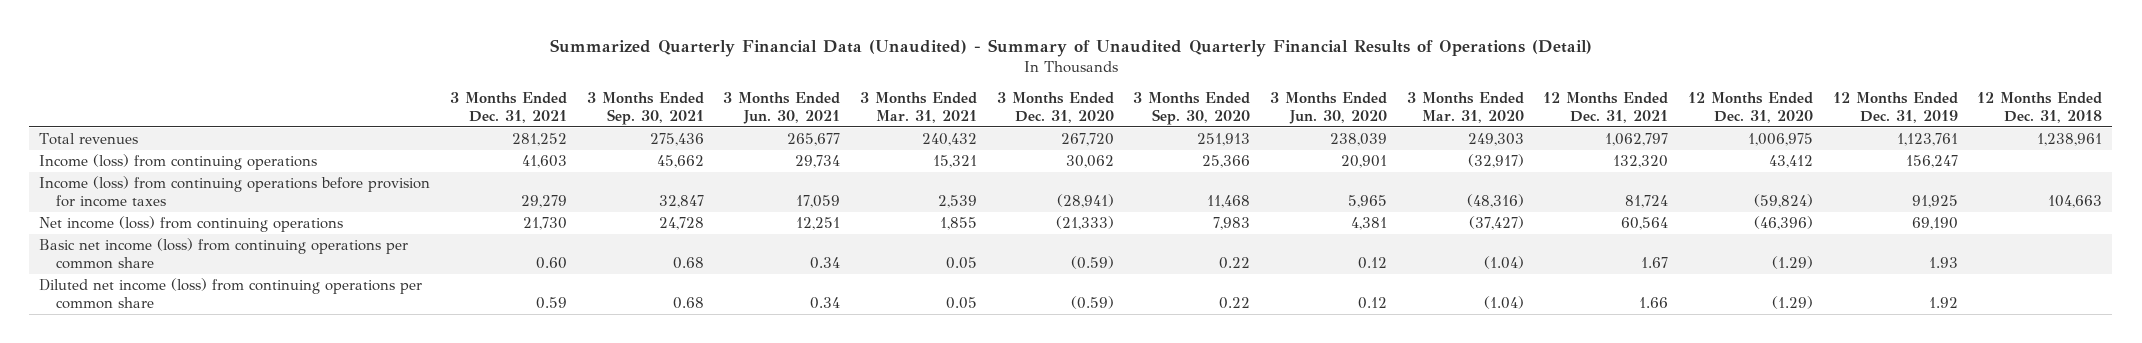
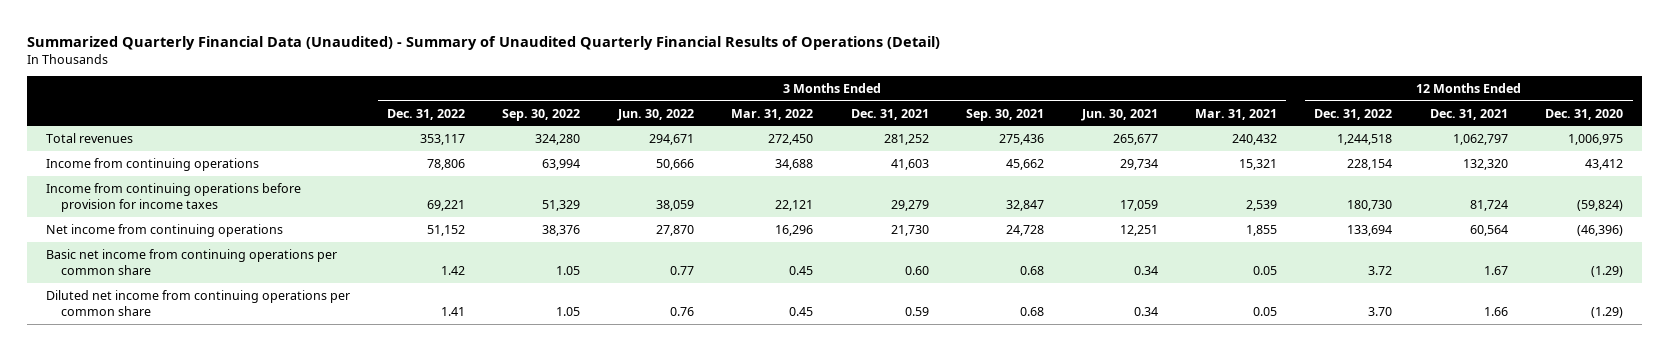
[996,92,1114,123] 3 Months Ended Dec. 31, 2020 -> none
[1133,92,1251,125] 3 Months Ended Sep. 30, 2020 -> none
[1270,92,1388,124] 3 Months Ended Jun. 30, 2020 -> none
[1406,92,1524,123] 3 Months Ended Mar. 31, 2020 -> none
[1832,92,1958,123] 12 Months Ended Dec. 31, 2019 -> none
[1977,92,2103,123] 12 Months Ended Dec. 31, 2018 -> none
none -> [387,108,466,120] Dec. 31, 2022
none -> [502,108,581,121] Sep. 30, 2022
none -> [616,108,694,121] Jun. 30, 2022
none -> [731,108,814,120] Mar. 31, 2022
none -> [1314,108,1393,120] Dec. 31, 2022
[39,154,318,171] Income (loss) from continuing operations -> [45,157,259,171] Income from continuing operations
[39,176,431,207] Income (loss) from continuing operations before provision for income taxes -> [45,182,301,213] Income from continuing operations before provision for income taxes
[39,216,344,233] Net income (loss) from continuing operations -> [45,223,283,237] Net income from continuing operations
[39,238,409,269] Basic net income (loss) from continuing operations per common share -> [45,248,337,276] Basic net income from continuing operations per common share
[39,278,423,309] Diluted net income (loss) from continuing operations per common share -> [45,289,350,317] Diluted net income from continuing operations per common share

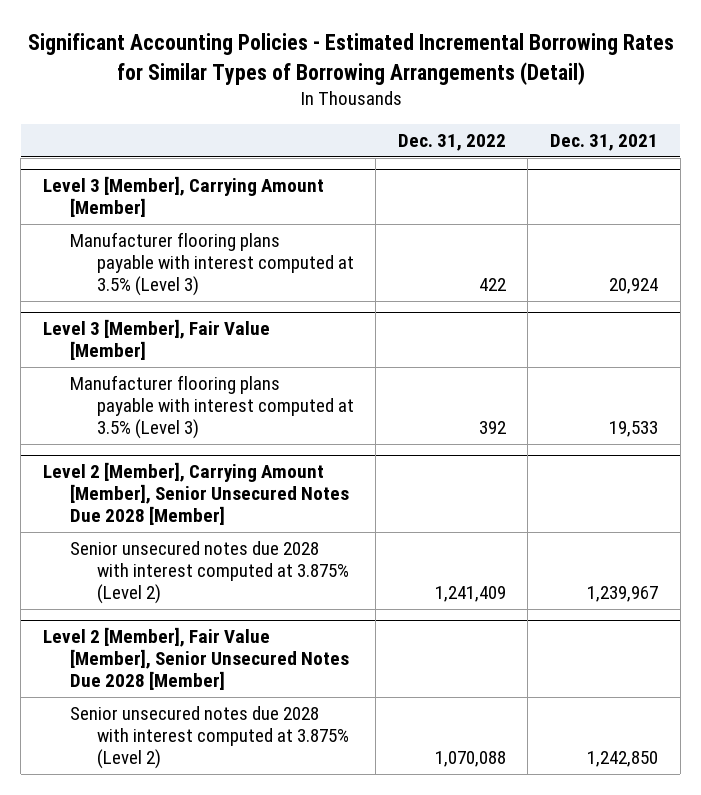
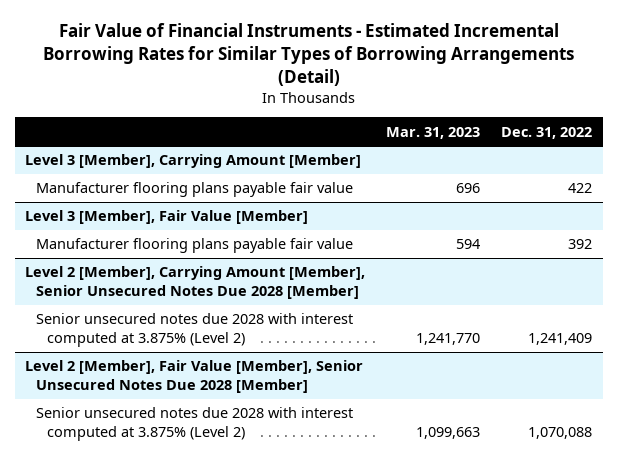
[27,33,674,85] Significant Accounting Policies - Estimated Incremental Borrowing Rates for Similar Types of Borrowing Arrangements (Detail) -> [42,23,574,86] Fair Value of Financial Instruments - Estimated Incremental Borrowing Rates for Similar Types of Borrowing Arrangements (Detail)
[550,134,659,152] Dec. 31, 2021 -> none
none -> [386,126,481,139] Mar. 31, 2023
[69,232,354,297] Manufacturer flooring plans payable with interest computed at 3.5% (Level 3) -> [35,182,353,198] Manufacturer flooring plans payable fair value
[69,375,354,440] Manufacturer flooring plans payable with interest computed at 3.5% (Level 3) -> [35,238,353,254] Manufacturer flooring plans payable fair value

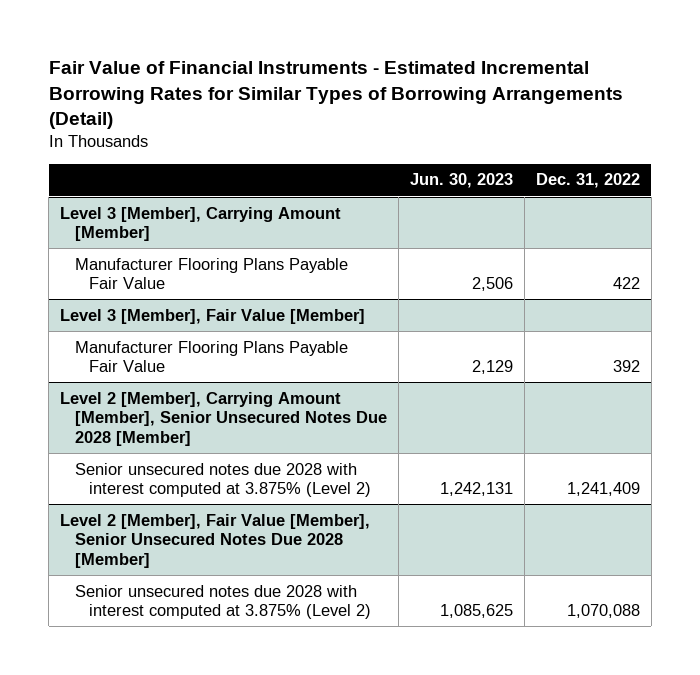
[386,126,481,139] Mar. 31, 2023 -> none
none -> [409,173,513,189] Jun. 30, 2023
[35,182,353,198] Manufacturer flooring plans payable fair value -> [74,257,348,290] Manufacturer Flooring Plans Payable Fair Value
[35,238,353,254] Manufacturer flooring plans payable fair value -> [74,340,348,373] Manufacturer Flooring Plans Payable Fair Value

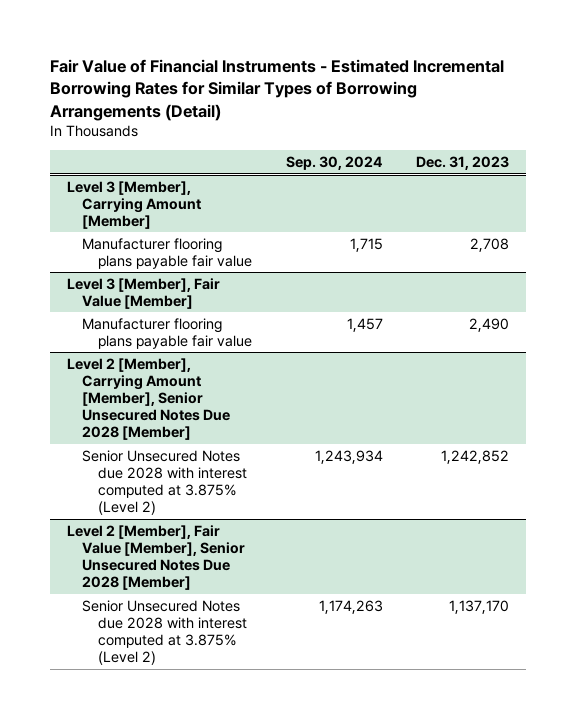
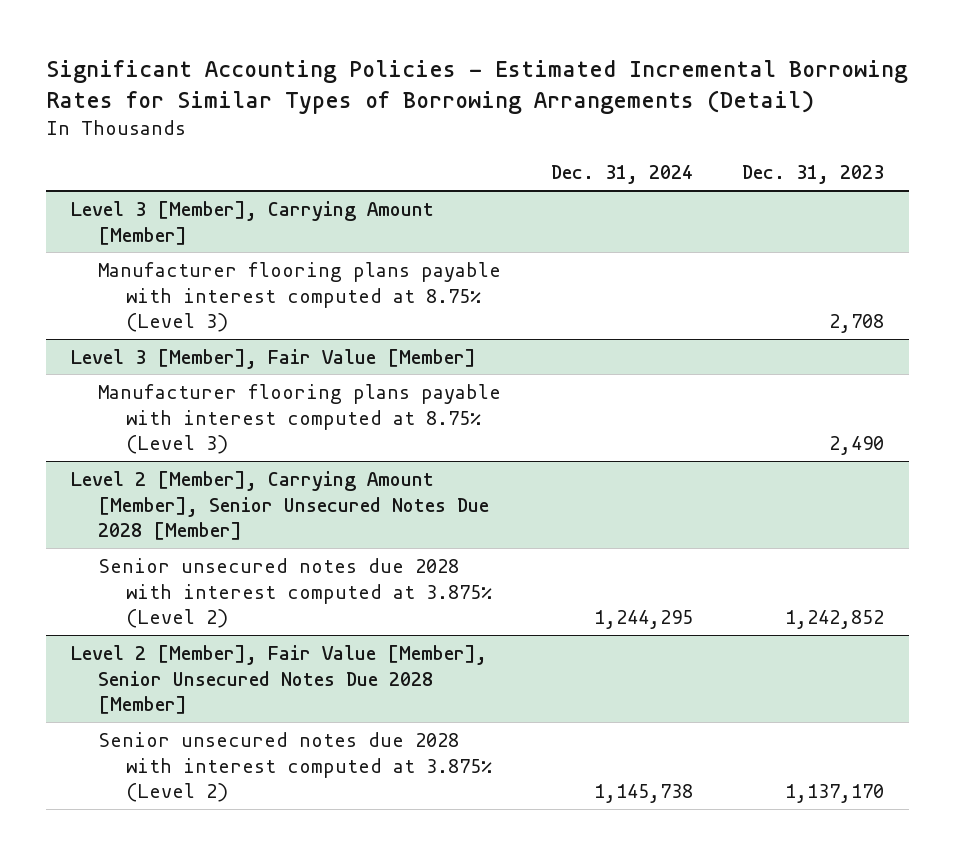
[49,58,504,121] Fair Value of Financial Instruments - Estimated Incremental Borrowing Rates for Similar Types of Borrowing Arrangements (Detail) -> [45,59,908,114] Significant Accounting Policies - Estimated Incremental Borrowing Rates for Similar Types of Borrowing Arrangements (Detail)
[285,156,383,171] Sep. 30, 2024 -> none
none -> [550,165,693,185] Dec. 31, 2024
[82,237,252,269] Manufacturer flooring plans payable fair value -> [98,261,502,333] Manufacturer flooring plans payable with interest computed at 8.75% (Level 3)
[82,317,252,349] Manufacturer flooring plans payable fair value -> [98,383,502,455] Manufacturer flooring plans payable with interest computed at 8.75% (Level 3)
[82,449,247,516] Senior Unsecured Notes due 2028 with interest computed at 3.875% (Level 2) -> [98,557,493,629] Senior unsecured notes due 2028 with interest computed at 3.875% (Level 2)
[82,599,247,666] Senior Unsecured Notes due 2028 with interest computed at 3.875% (Level 2) -> [98,731,493,803] Senior unsecured notes due 2028 with interest computed at 3.875% (Level 2)

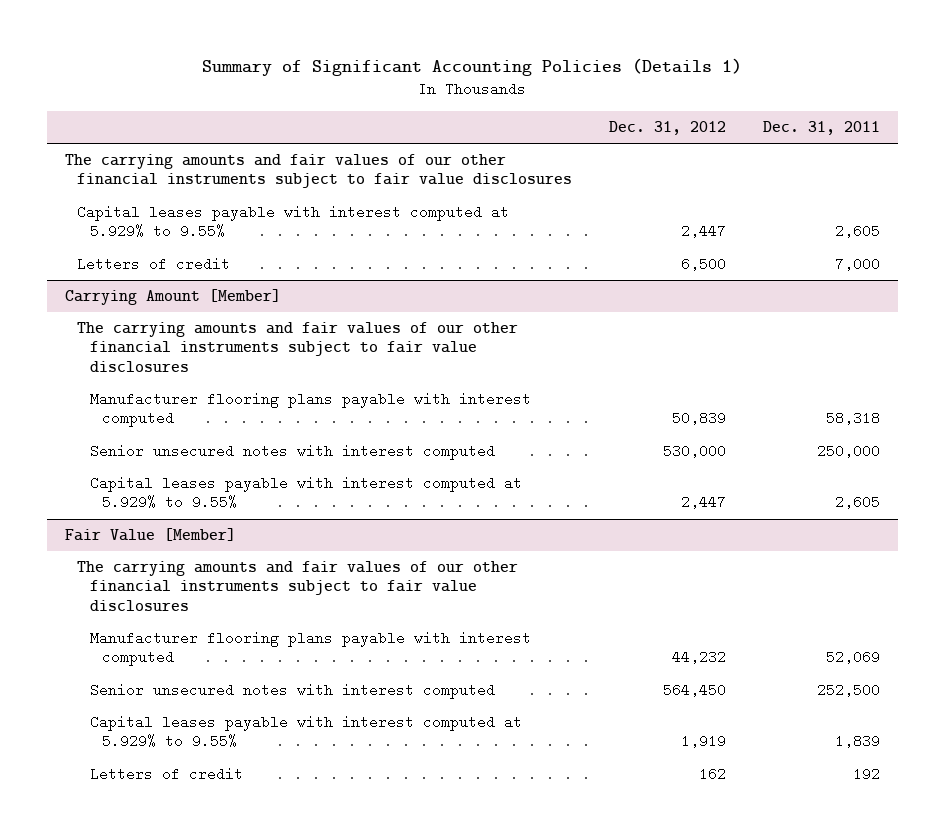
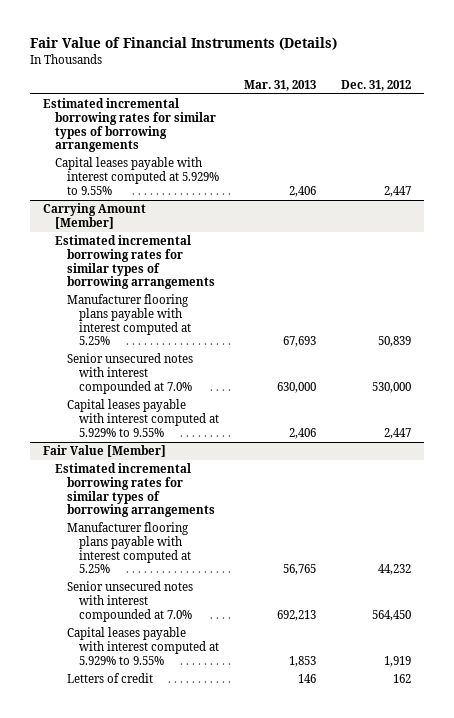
[202,58,743,77] Summary of Significant Accounting Policies (Details 1) -> [30,37,338,51] Fair Value of Financial Instruments (Details)
[762,121,880,136] Dec. 31, 2011 -> none
none -> [244,79,317,91] Mar. 31, 2013
[64,154,573,189] The carrying amounts and fair values of our other financial instruments subject to fair value disclosures -> [42,98,216,153] Estimated incremental borrowing rates for similar types of borrowing arrangements
[77,257,231,272] Letters of credit -> none
[77,322,519,372] The carrying amounts and fair values of our other financial instruments subject to fair value disclosures -> [54,235,215,290] Estimated incremental borrowing rates for similar types of borrowing arrangements
[89,392,531,428] Manufacturer flooring plans payable with interest computed -> [66,294,191,346] Manufacturer flooring plans payable with interest computed at 5.25%
[89,444,495,461] Senior unsecured notes with interest computed -> [66,353,193,394] Senior unsecured notes with interest compounded at 7.0%
[77,561,519,611] The carrying amounts and fair values of our other financial instruments subject to fair value disclosures -> [54,463,215,518] Estimated incremental borrowing rates for similar types of borrowing arrangements
[89,631,531,667] Manufacturer flooring plans payable with interest computed -> [66,522,191,574] Manufacturer flooring plans payable with interest computed at 5.25%
[89,683,495,700] Senior unsecured notes with interest computed -> [66,581,193,622] Senior unsecured notes with interest compounded at 7.0%

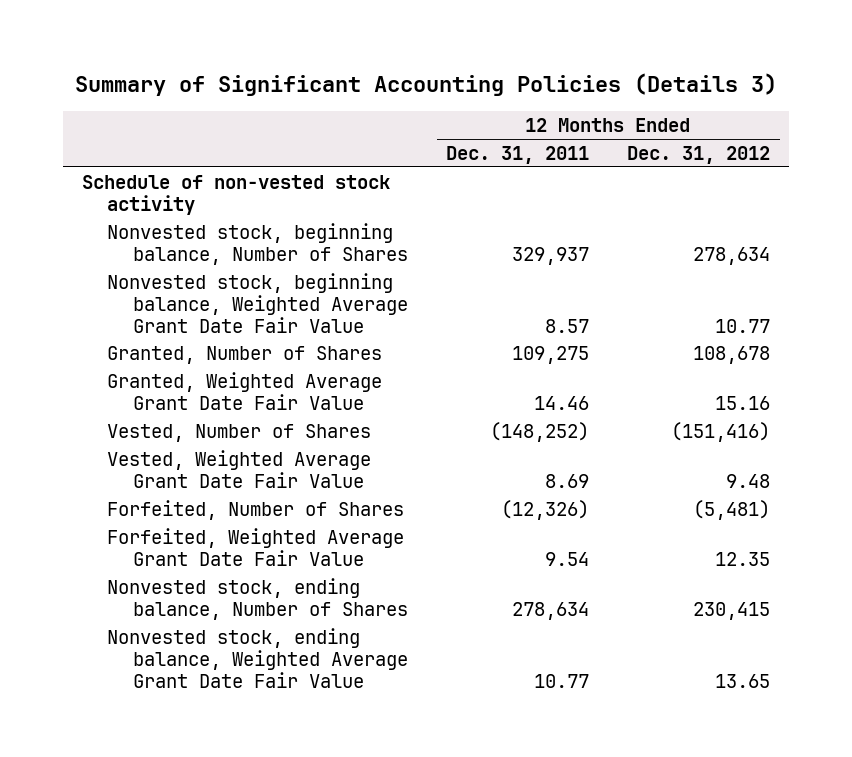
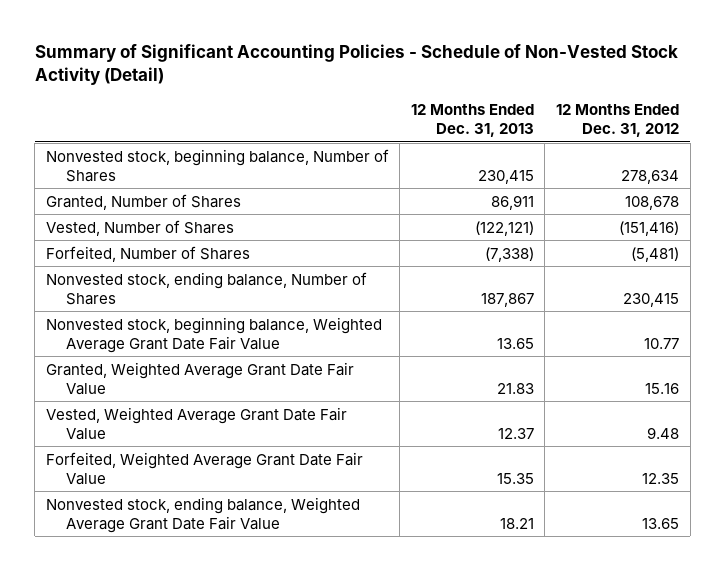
[74,73,777,97] Summary of Significant Accounting Policies (Details 3) -> [34,44,678,86] Summary of Significant Accounting Policies - Schedule of Non-Vested Stock Activity (Detail)
[446,145,590,164] Dec. 31, 2011 -> none
none -> [410,103,534,137] 12 Months Ended Dec. 31, 2013
[81,174,390,215] Schedule of non-vested stock activity -> none
[107,272,409,333] Nonvested stock, beginning balance, Weighted Average Grant Date Fair Value -> [45,316,382,353] Nonvested stock, beginning balance, Weighted Average Grant Date Fair Value
[107,371,383,410] Granted, Weighted Average Grant Date Fair Value -> [45,361,354,395] Granted, Weighted Average Grant Date Fair Value
[107,449,372,488] Vested, Weighted Average Grant Date Fair Value -> [45,406,347,440] Vested, Weighted Average Grant Date Fair Value
[107,527,405,566] Forfeited, Weighted Average Grant Date Fair Value -> [45,451,363,485] Forfeited, Weighted Average Grant Date Fair Value

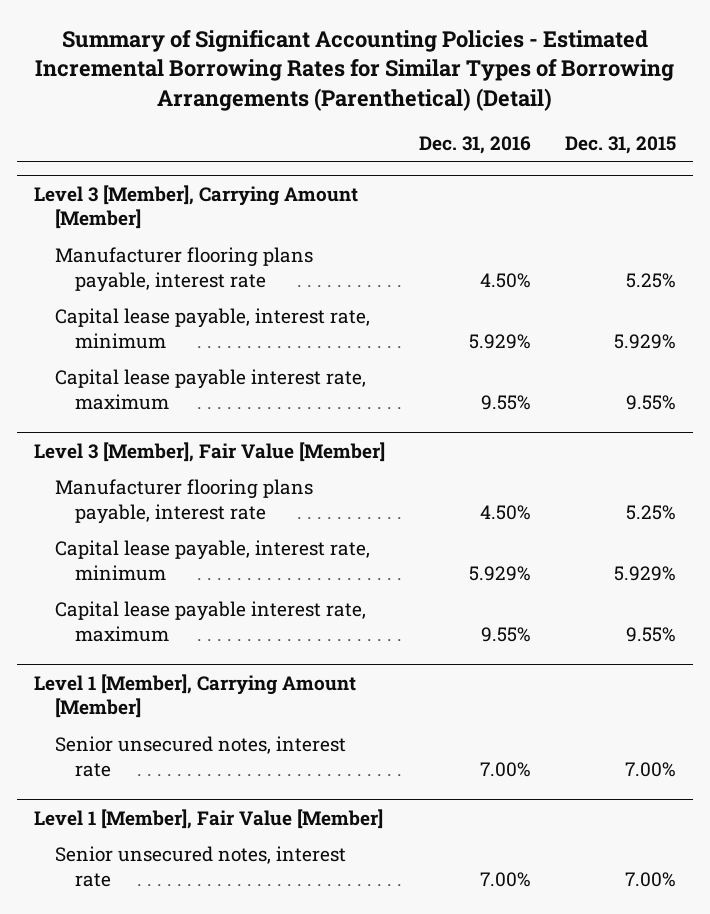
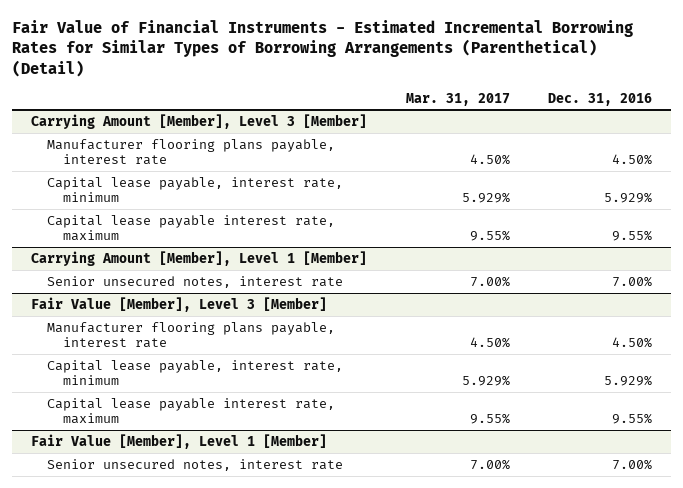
[35,29,675,111] Summary of Significant Accounting Policies - Estimated Incremental Borrowing Rates for Similar Types of Borrowing Arrangements (Parenthetical) (Detail) -> [12,19,634,77] Fair Value of Financial Instruments - Estimated Incremental Borrowing Rates for Similar Types of Borrowing Arrangements (Parenthetical) (Detail)
[564,135,676,154] Dec. 31, 2015 -> none
none -> [405,92,510,106] Mar. 31, 2017
[34,184,359,229] Level 3 [Member], Carrying Amount [Member] -> [31,113,368,129] Carrying Amount [Member], Level 3 [Member]
none -> [31,250,368,266] Carrying Amount [Member], Level 1 [Member]
none -> [46,275,343,288] Senior unsecured notes, interest rate
[34,441,386,462] Level 3 [Member], Fair Value [Member] -> [31,296,328,312] Fair Value [Member], Level 3 [Member]
[34,673,357,718] Level 1 [Member], Carrying Amount [Member] -> none
[54,736,346,777] Senior unsecured notes, interest rate -> none
[34,808,384,829] Level 1 [Member], Fair Value [Member] -> [31,433,328,449] Fair Value [Member], Level 1 [Member]

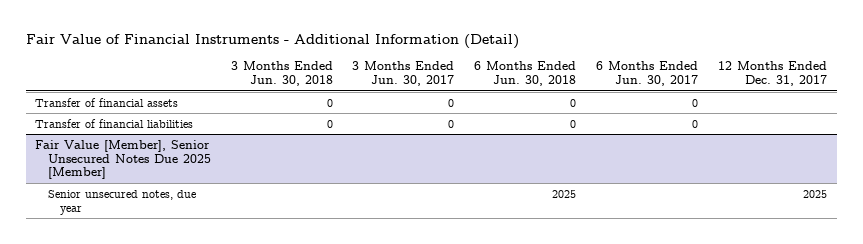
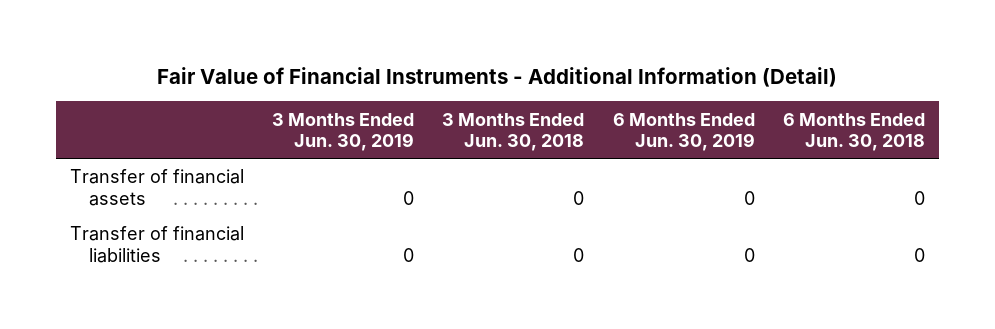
[352,61,455,87] 3 Months Ended Jun. 30, 2017 -> none
[596,61,699,87] 6 Months Ended Jun. 30, 2017 -> none
[718,61,828,87] 12 Months Ended Dec. 31, 2017 -> none
none -> [272,112,415,152] 3 Months Ended Jun. 30, 2019
none -> [612,112,755,152] 6 Months Ended Jun. 30, 2019
[35,139,211,180] Fair Value [Member], Senior Unsecured Notes Due 2025 [Member] -> none
[47,189,196,215] Senior unsecured notes, due year -> none

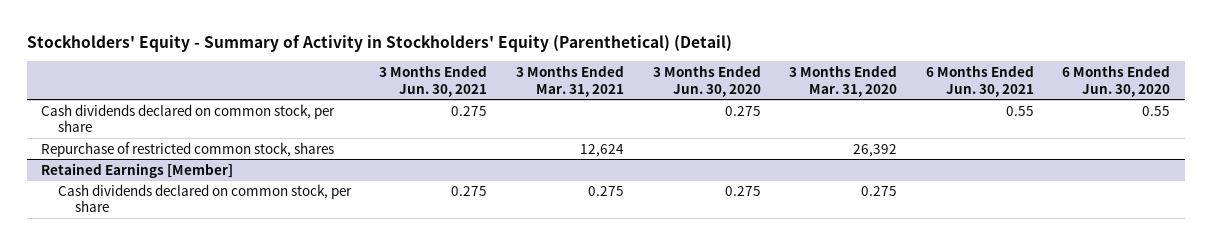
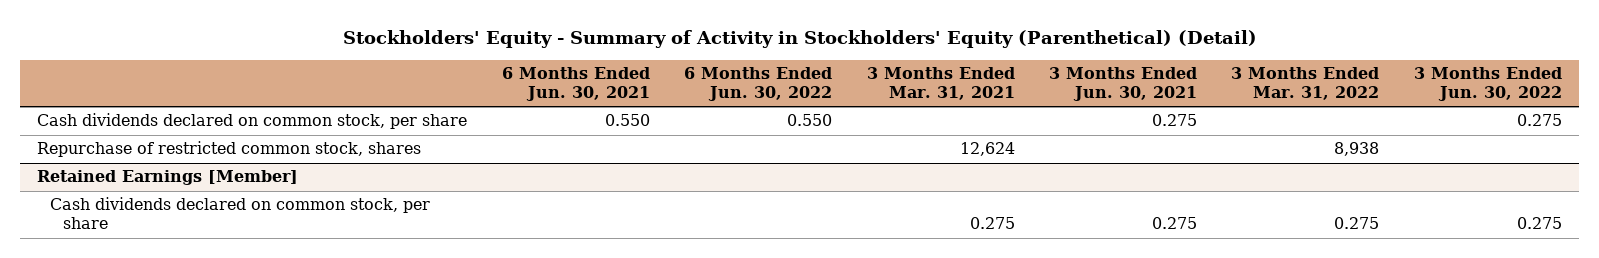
[652,64,761,97] 3 Months Ended Jun. 30, 2020 -> none
[789,64,898,97] 3 Months Ended Mar. 31, 2020 -> none
[1062,64,1171,97] 6 Months Ended Jun. 30, 2020 -> none
none -> [684,67,833,102] 6 Months Ended Jun. 30, 2022
none -> [1231,67,1380,101] 3 Months Ended Mar. 31, 2022
none -> [1413,67,1562,102] 3 Months Ended Jun. 30, 2022
[1005,105,1034,116] 0.55 -> [604,114,650,127] 0.550

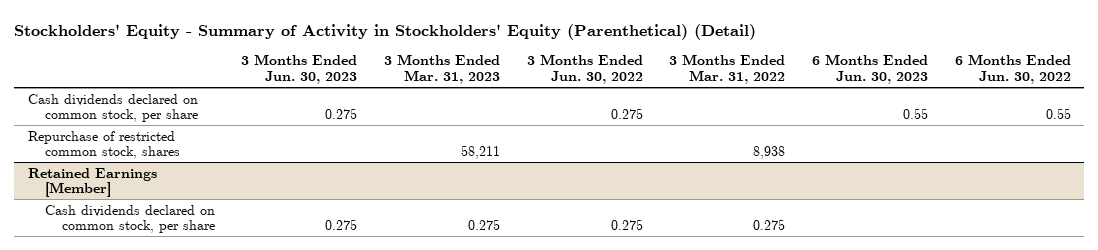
[501,67,650,102] 6 Months Ended Jun. 30, 2021 -> none
[866,67,1015,101] 3 Months Ended Mar. 31, 2021 -> none
[1048,67,1197,102] 3 Months Ended Jun. 30, 2021 -> none
none -> [241,54,358,85] 3 Months Ended Jun. 30, 2023
none -> [383,54,500,85] 3 Months Ended Mar. 31, 2023
none -> [811,54,928,85] 6 Months Ended Jun. 30, 2023
[787,114,833,127] 0.550 -> [1045,108,1071,120] 0.55

